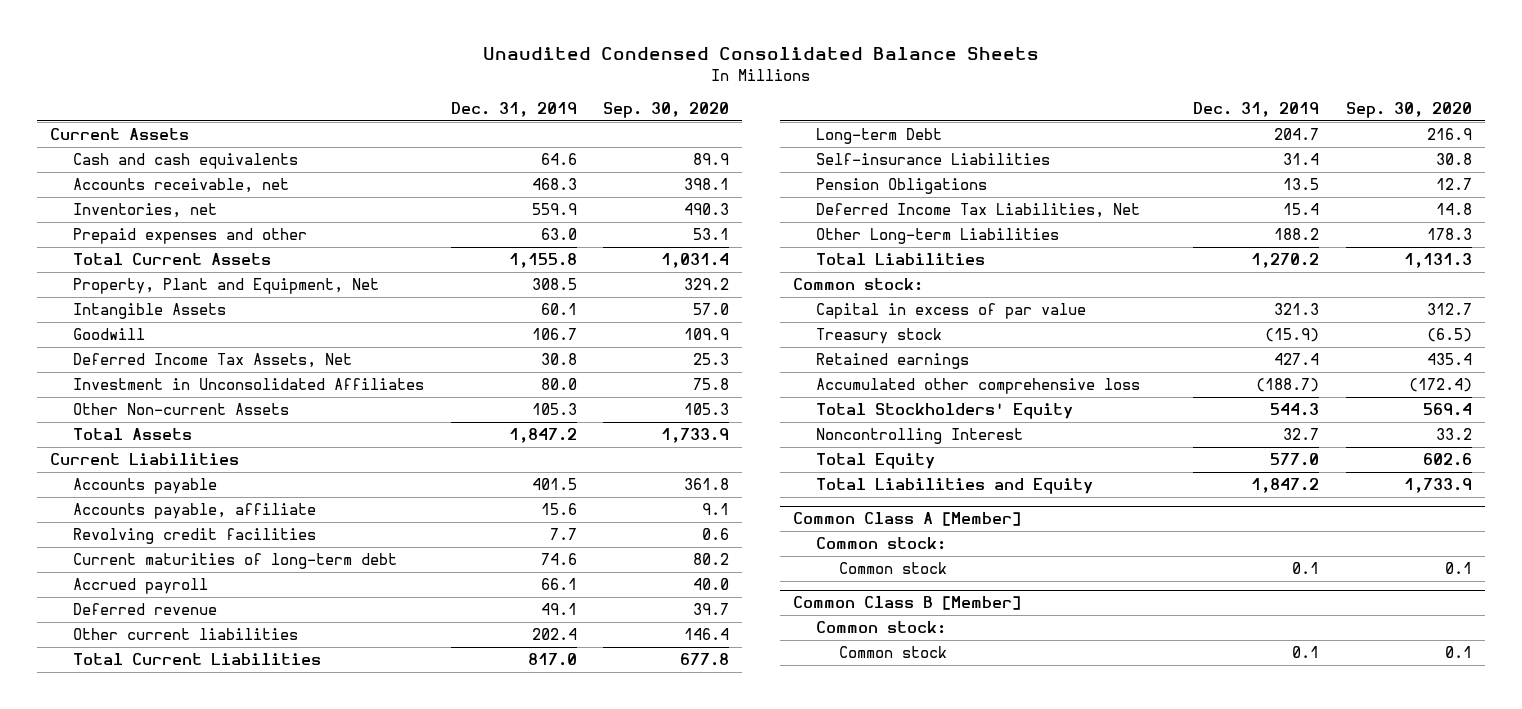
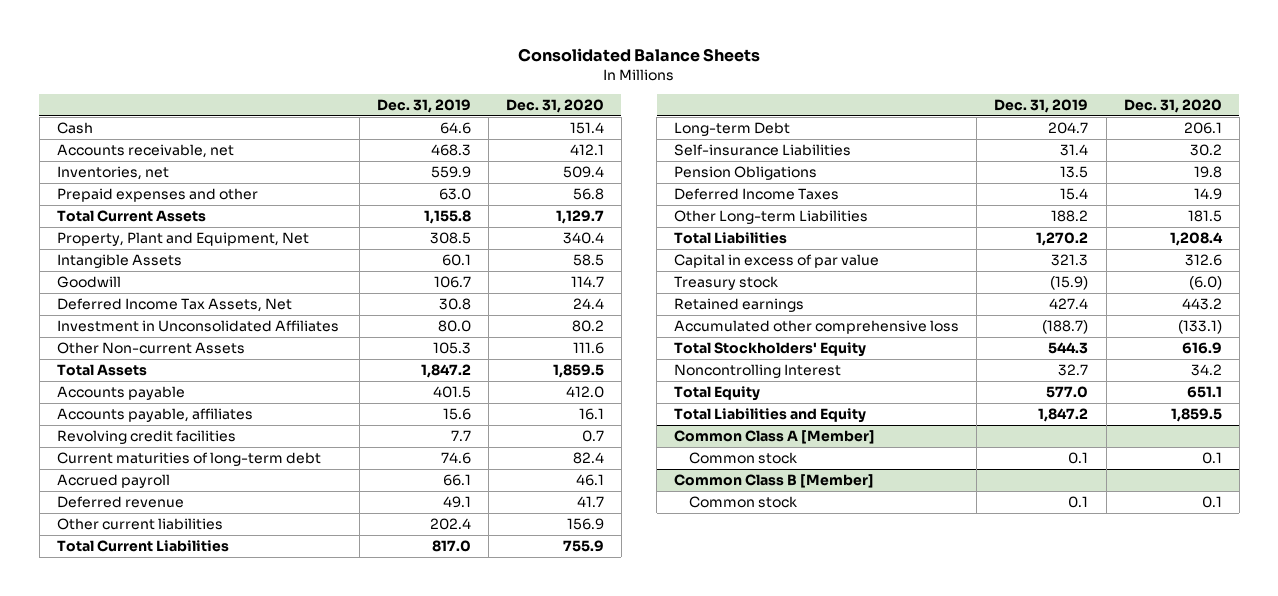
[483,47,1040,61] Unaudited Condensed Consolidated Balance Sheets -> [518,47,761,62] Consolidated Balance Sheets
[603,101,730,118] Sep. 30, 2020 -> none
none -> [505,99,604,114] Dec. 31, 2020
[50,128,190,141] Current Assets -> none
[73,153,299,170] Cash and cash equivalents -> [56,122,93,135] Cash
[50,453,240,466] Current Liabilities -> none
[73,503,317,520] Accounts payable, affiliate -> [56,408,253,423] Accounts payable, affiliates
[815,203,1140,219] Deferred Income Tax Liabilities, Net -> [674,188,840,201] Deferred Income Taxes
[792,278,923,292] Common stock: -> none
[815,537,946,551] Common stock: -> none
[815,621,946,635] Common stock: -> none

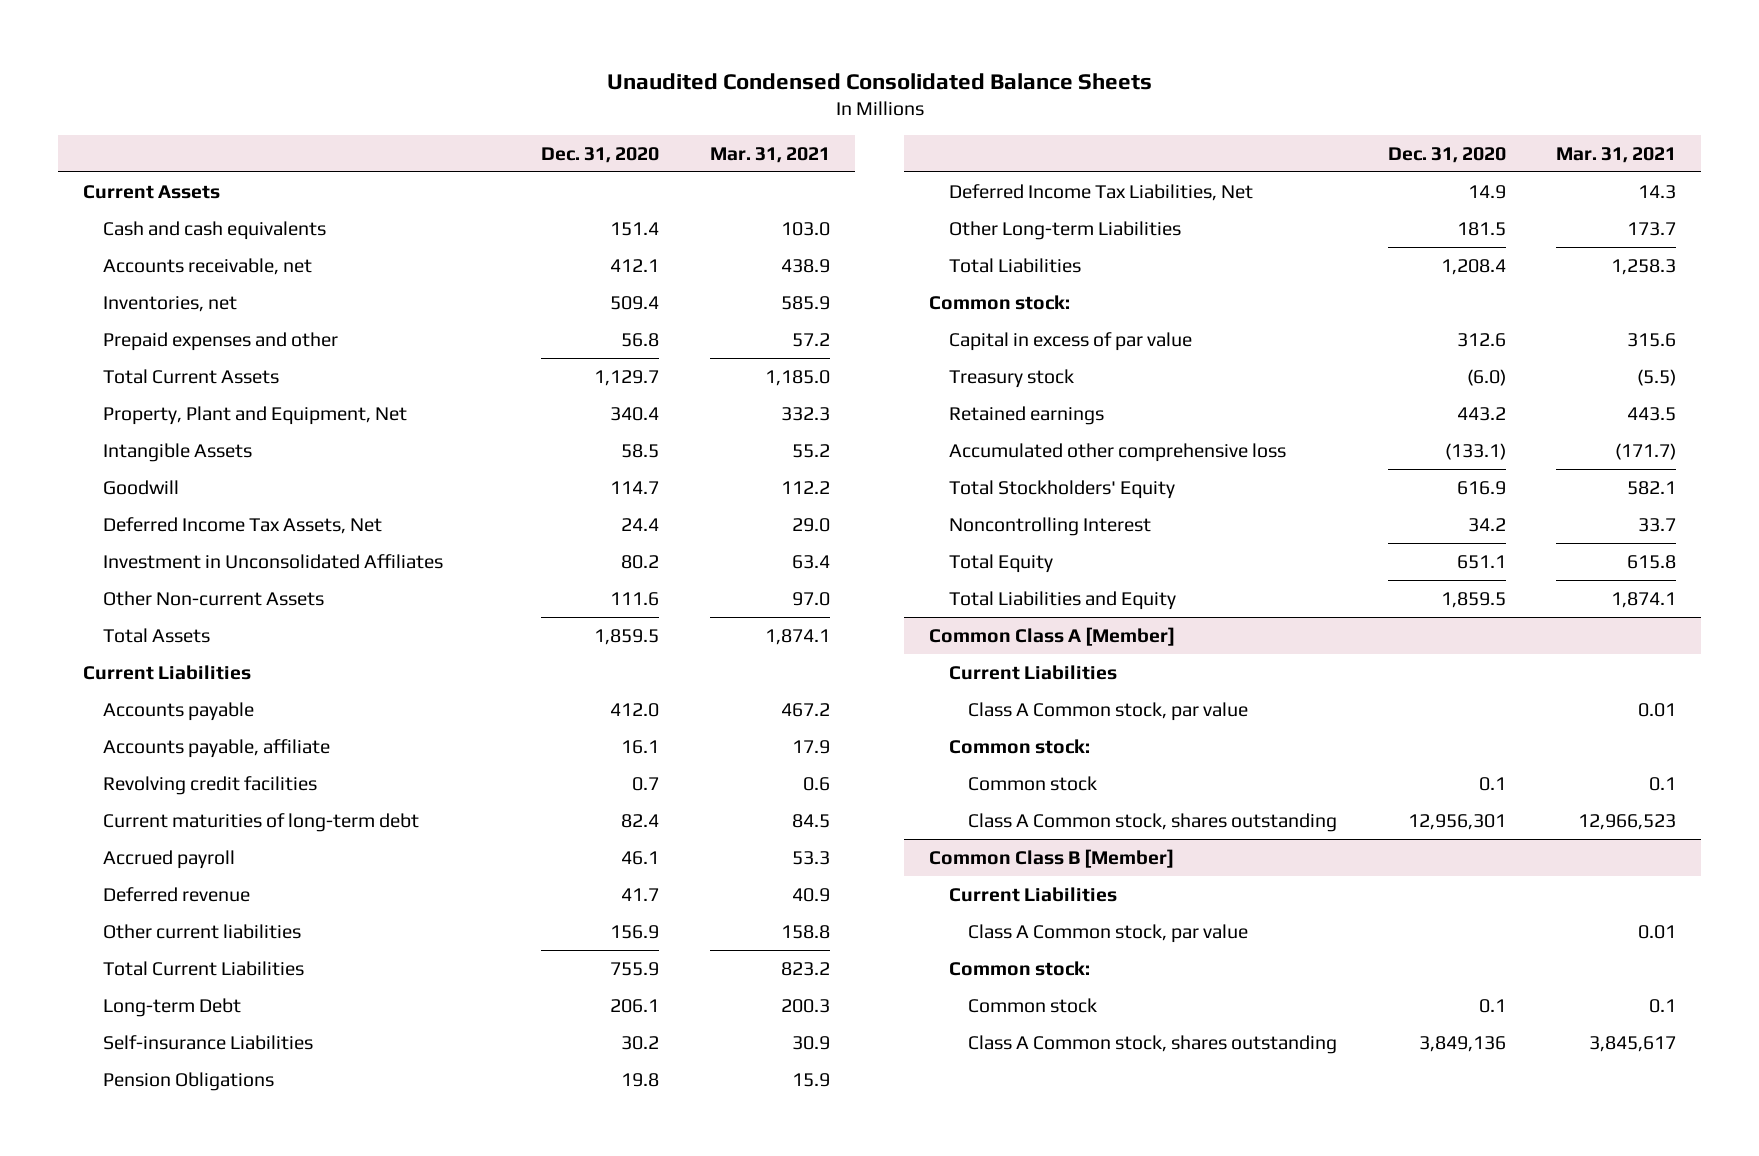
[518,47,761,62] Consolidated Balance Sheets -> [606,72,1152,90] Unaudited Condensed Consolidated Balance Sheets
[376,99,471,114] Dec. 31, 2019 -> none
none -> [709,146,830,163] Mar. 31, 2021
none -> [83,184,221,199] Current Assets
[56,122,93,135] Cash -> [102,220,326,240] Cash and cash equivalents
none -> [83,664,252,680] Current Liabilities
[56,408,253,423] Accounts payable, affiliates -> [102,738,330,758] Accounts payable, affiliate
[674,188,840,201] Deferred Income Taxes -> [948,183,1253,201] Deferred Income Tax Liabilities, Net
none -> [929,294,1071,310] Common stock:
none -> [948,664,1117,680] Current Liabilities
none -> [968,701,1249,721] Class A Common stock, par value
none -> [948,738,1090,754] Common stock:
none -> [968,812,1338,832] Class A Common stock, shares outstanding
none -> [948,886,1117,902] Current Liabilities
none -> [968,923,1249,943] Class A Common stock, par value
none -> [948,960,1090,976] Common stock:
none -> [968,1034,1338,1054] Class A Common stock, shares outstanding

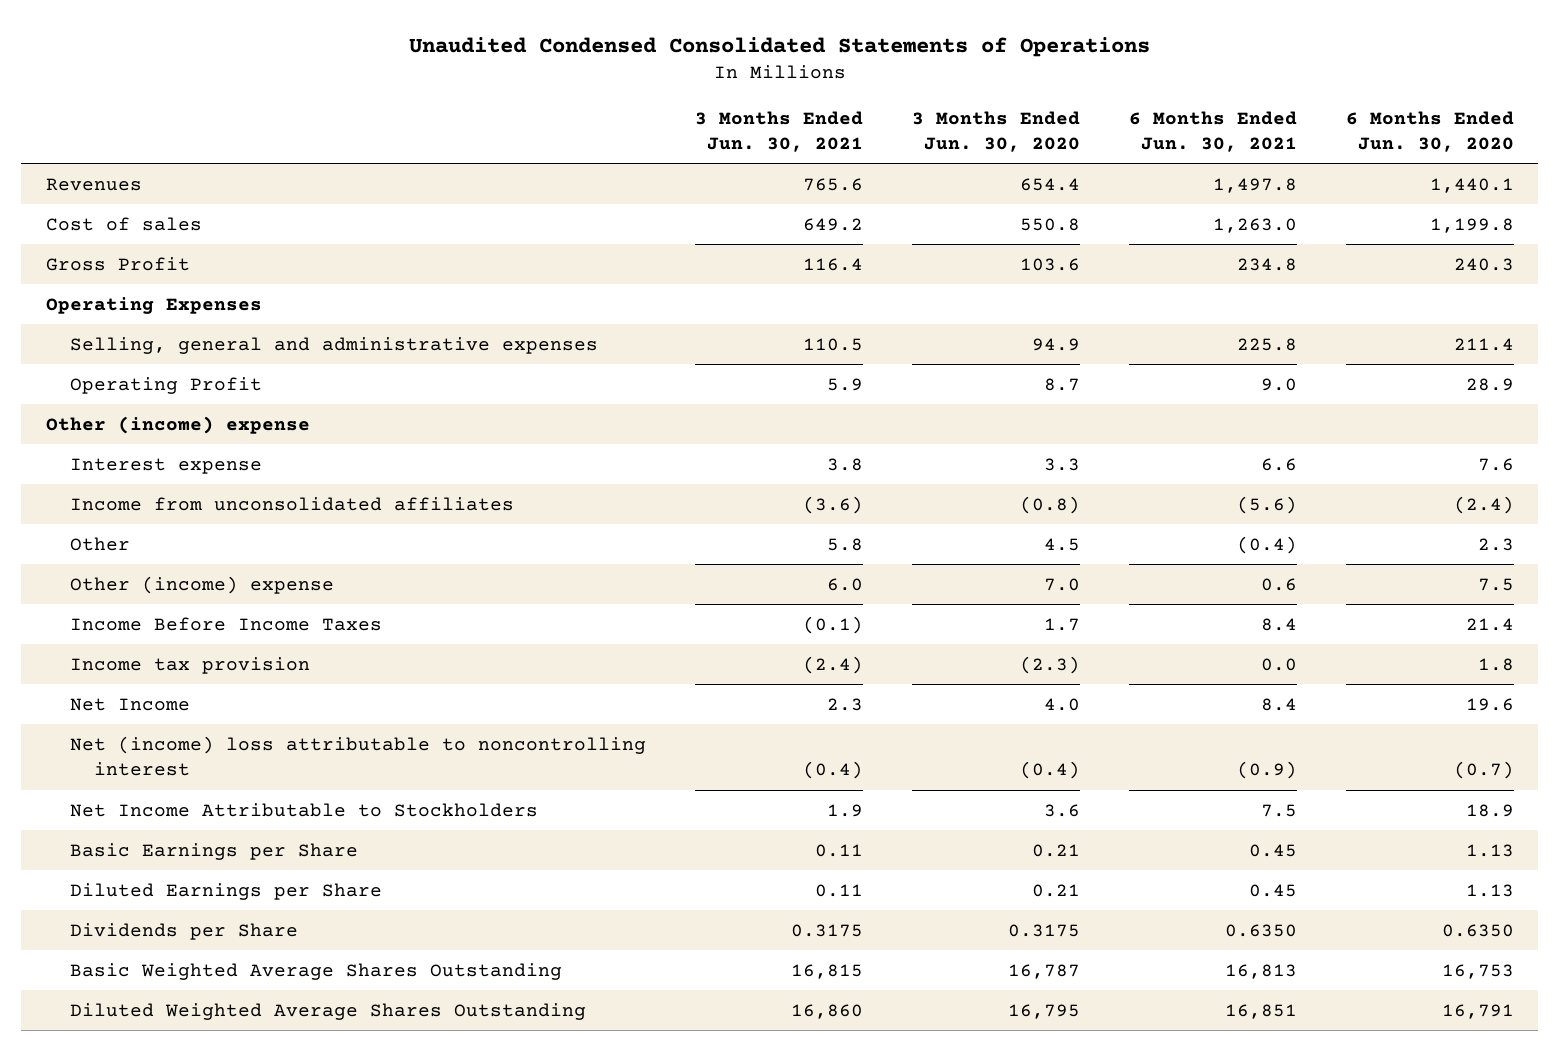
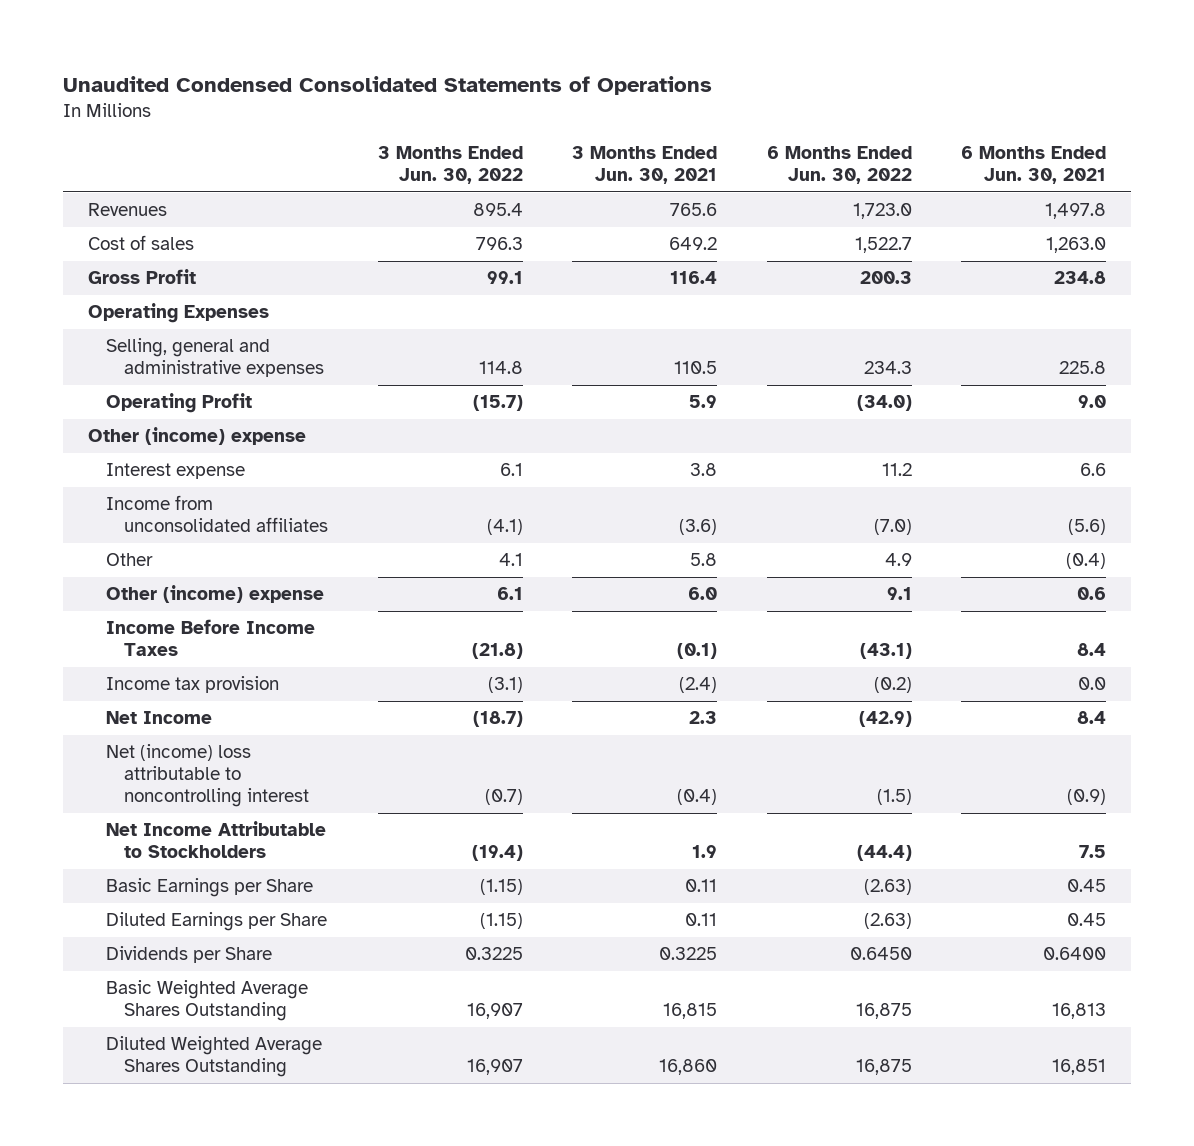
[911,110,1080,152] 3 Months Ended Jun. 30, 2020 -> none
[1345,110,1514,152] 6 Months Ended Jun. 30, 2020 -> none
none -> [377,146,523,185] 3 Months Ended Jun. 30, 2022
none -> [766,146,912,185] 6 Months Ended Jun. 30, 2022
[790,923,863,937] 0.3175 -> [659,947,718,961] 0.3225
[1224,923,1297,937] 0.6350 -> [1042,947,1106,961] 0.6400

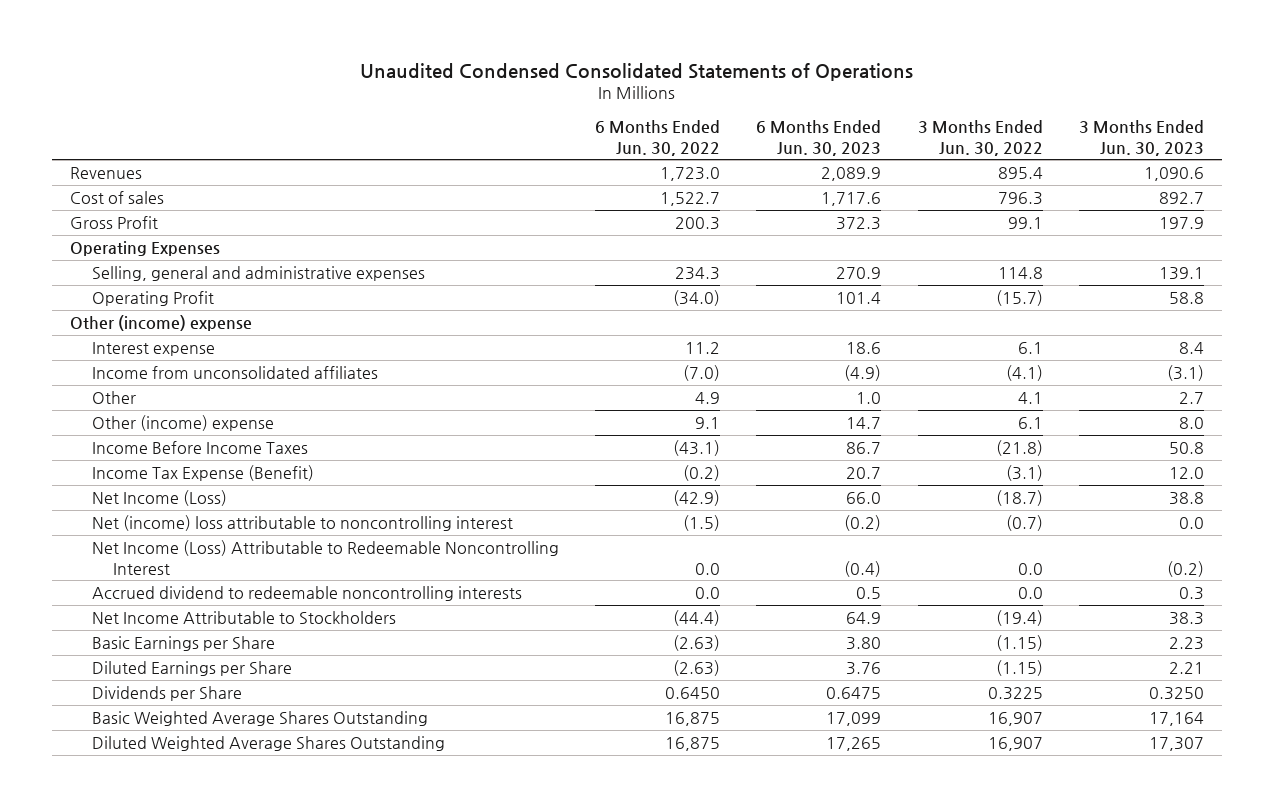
[572,146,718,185] 3 Months Ended Jun. 30, 2021 -> none
[960,146,1106,185] 6 Months Ended Jun. 30, 2021 -> none
none -> [756,119,882,156] 6 Months Ended Jun. 30, 2023
none -> [1079,119,1205,156] 3 Months Ended Jun. 30, 2023
[106,676,280,694] Income tax provision -> [91,464,314,481] Income Tax Expense (Benefit)
[106,711,213,725] Net Income -> [91,489,227,506] Net Income (Loss)
none -> [91,539,559,575] Net Income (Loss) Attributable to Redeemable Noncontrolling Interest
none -> [91,585,522,601] Accrued dividend to redeemable noncontrolling interests

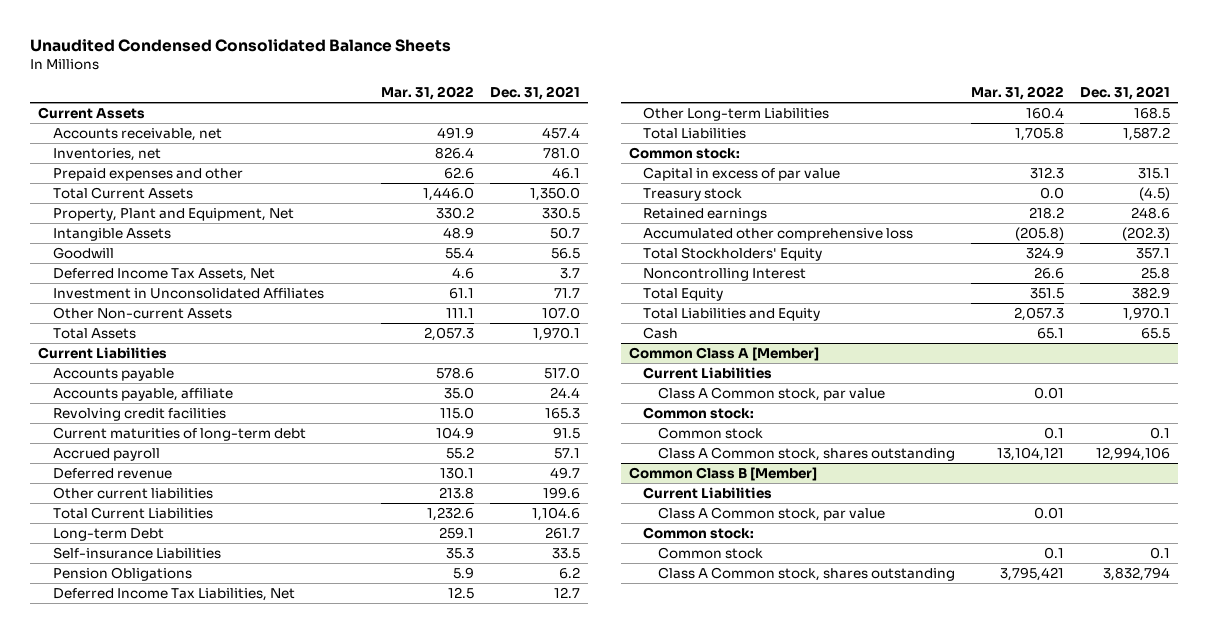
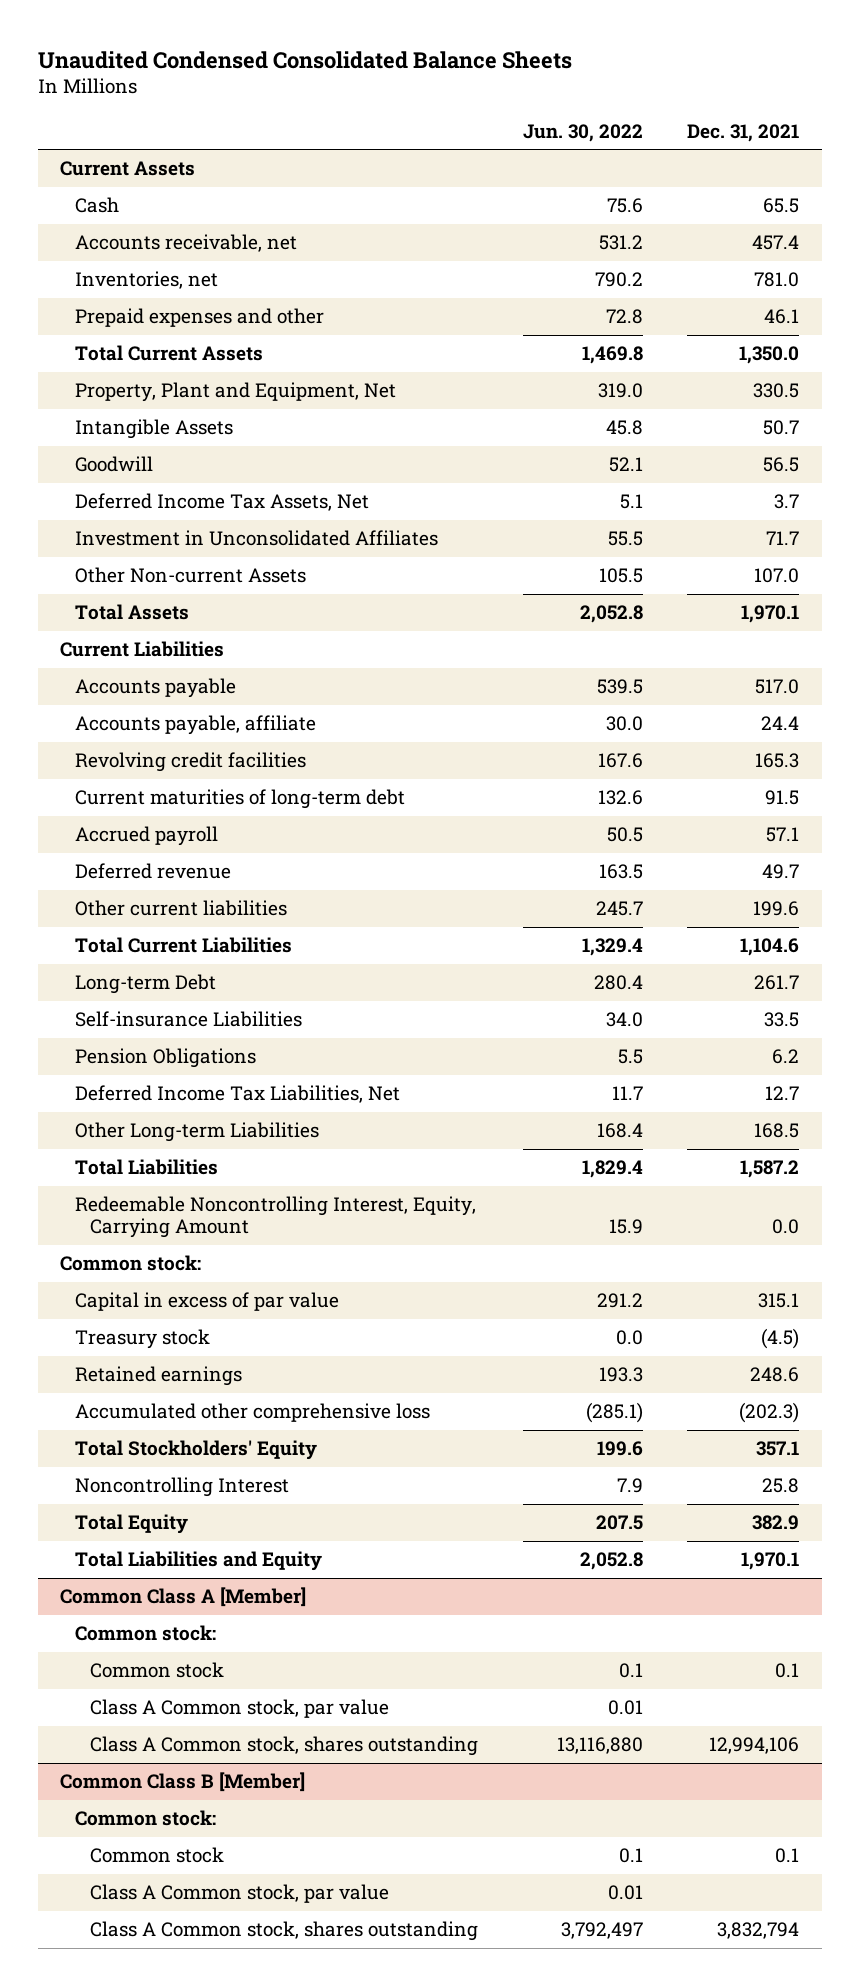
[380,86,474,101] Mar. 31, 2022 -> none
none -> [522,123,643,142] Jun. 30, 2022
[643,326,679,339] Cash -> [75,197,120,214] Cash
none -> [75,1196,477,1239] Redeemable Noncontrolling Interest, Equity, Carrying Amount
[643,366,773,379] Current Liabilities -> none
[658,386,886,401] Class A Common stock, par value -> [90,1699,390,1719] Class A Common stock, par value
[643,486,773,499] Current Liabilities -> none
[658,506,886,521] Class A Common stock, par value -> [90,1884,390,1904] Class A Common stock, par value

